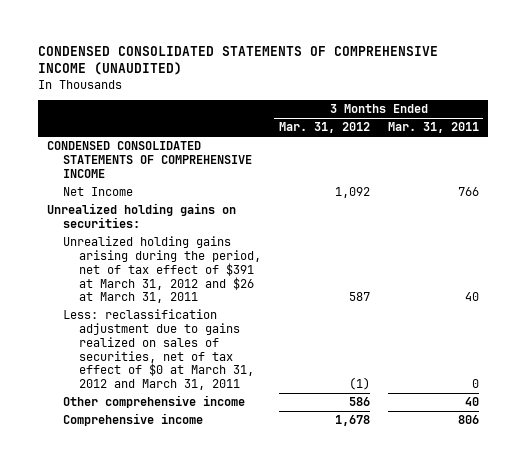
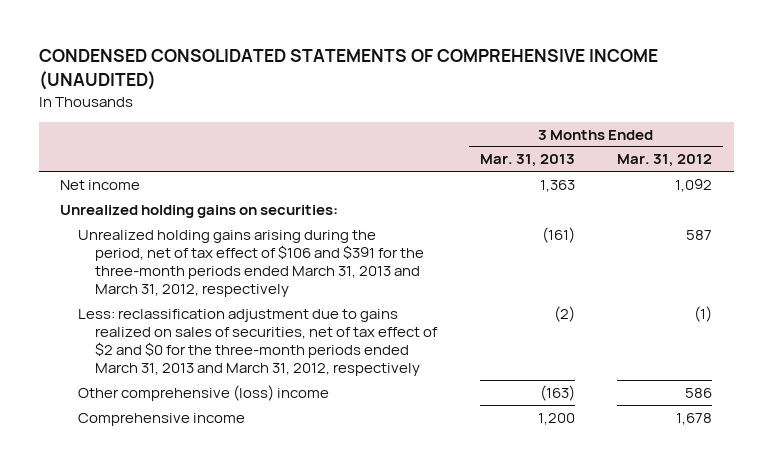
[387,122,479,134] Mar. 31, 2011 -> none
none -> [479,154,575,168] Mar. 31, 2013
[47,141,252,178] CONDENSED CONSOLIDATED STATEMENTS OF COMPREHENSIVE INCOME -> none
[62,187,133,197] Net Income -> [59,179,140,190] Net income
[62,236,261,304] Unrealized holding gains arising during the period, net of tax effect of $391 at March 31, 2012 and $26 at March 31, 2011 -> [77,229,425,298] Unrealized holding gains arising during the period, net of tax effect of $106 and $391 for the three-month periods ended March 31, 2013 and March 31, 2012, respectively
[62,309,254,391] Less: reclassification adjustment due to gains realized on sales of securities, net of tax effect of $0 at March 31, 2012 and March 31, 2011 -> [77,308,439,377] Less: reclassification adjustment due to gains realized on sales of securities, net of tax effect of $2 and $0 for the three-month periods ended March 31, 2013 and March 31, 2012, respectively
[62,395,245,409] Other comprehensive income -> [77,384,329,401] Other comprehensive (loss) income

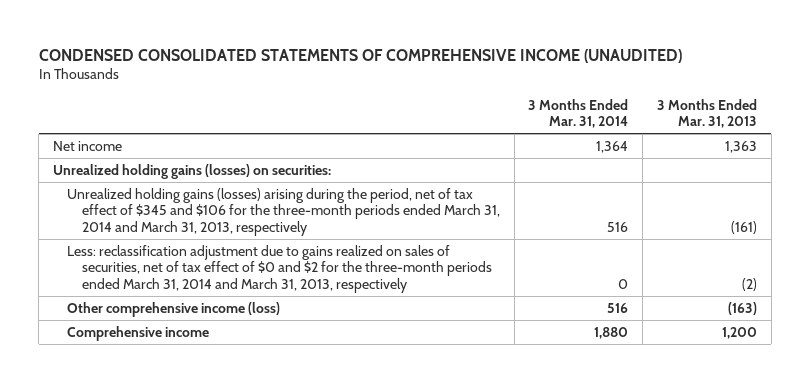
[617,154,713,168] Mar. 31, 2012 -> none
none -> [528,98,629,129] 3 Months Ended Mar. 31, 2014
[59,204,338,218] Unrealized holding gains on securities: -> [53,163,332,179] Unrealized holding gains (losses) on securities:
[77,229,425,298] Unrealized holding gains arising during the period, net of tax effect of $106 and $391 for the three-month periods ended March 31, 2013 and March 31, 2012, respectively -> [67,187,500,236] Unrealized holding gains (losses) arising during the period, net of tax effect of $345 and $106 for the three-month periods ended March 31, 2014 and March 31, 2013, respectively
[77,308,439,377] Less: reclassification adjustment due to gains realized on sales of securities, net of tax effect of $2 and $0 for the three-month periods ended March 31, 2013 and March 31, 2012, respectively -> [67,244,492,293] Less: reclassification adjustment due to gains realized on sales of securities, net of tax effect of $0 and $2 for the three-month periods ended March 31, 2014 and March 31, 2013, respectively
[77,384,329,401] Other comprehensive (loss) income -> [67,301,281,317] Other comprehensive income (loss)

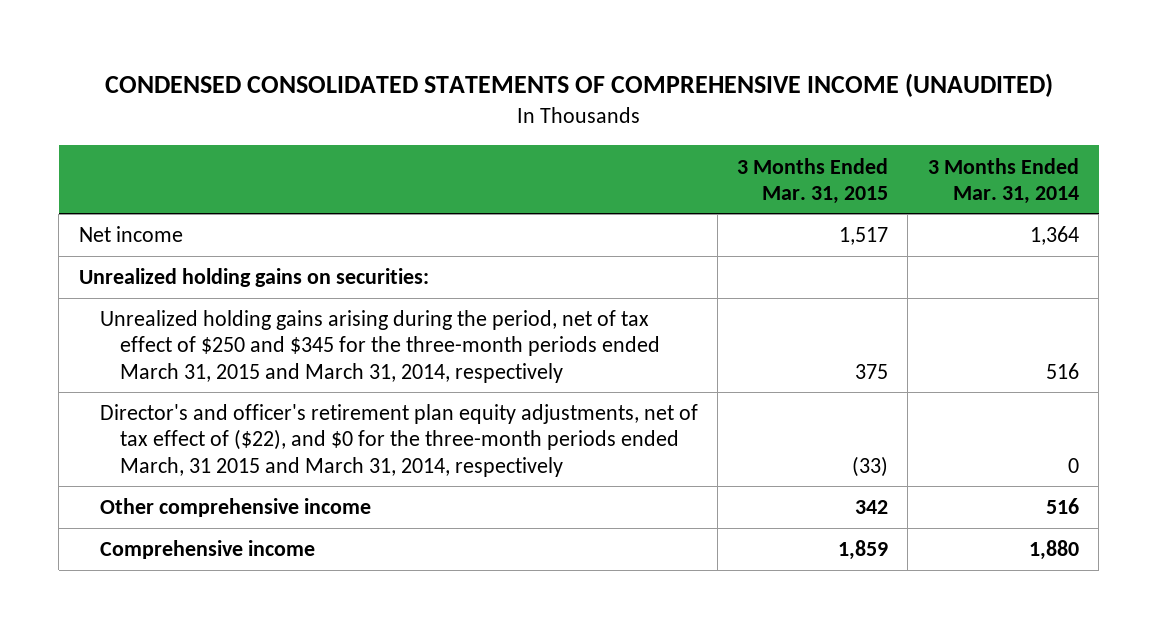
[657,98,758,129] 3 Months Ended Mar. 31, 2013 -> none
none -> [737,157,889,204] 3 Months Ended Mar. 31, 2015
[67,244,492,293] Less: reclassification adjustment due to gains realized on sales of securities, net of tax effect of $0 and $2 for the three-month periods ended March 31, 2014 and March 31, 2013, respectively -> none
[53,163,332,179] Unrealized holding gains (losses) on securities: -> [78,268,429,288] Unrealized holding gains on securities:
[67,187,500,236] Unrealized holding gains (losses) arising during the period, net of tax effect of $345 and $106 for the three-month periods ended March 31, 2014 and March 31, 2013, respectively -> [99,310,661,383] Unrealized holding gains arising during the period, net of tax effect of $250 and $345 for the three-month periods ended March 31, 2015 and March 31, 2014, respectively
none -> [99,404,698,477] Director's and officer's retirement plan equity adjustments, net of tax effect of ($22), and $0 for the three-month periods ended March, 31 2015 and March 31, 2014, respectively
[67,301,281,317] Other comprehensive income (loss) -> [99,498,371,518] Other comprehensive income

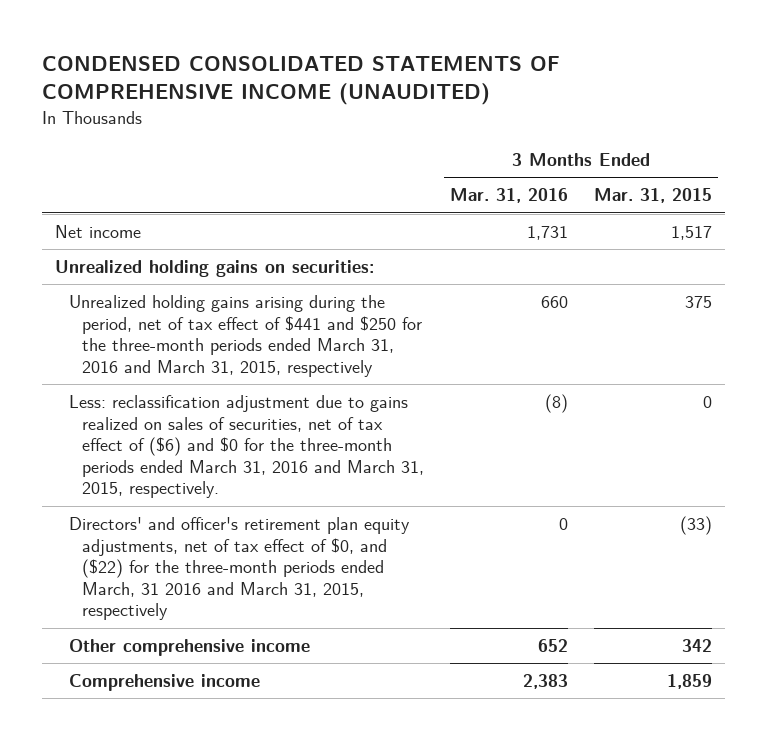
[927,157,1079,204] 3 Months Ended Mar. 31, 2014 -> none
none -> [450,188,569,204] Mar. 31, 2016
[99,310,661,383] Unrealized holding gains arising during the period, net of tax effect of $250 and $345 for the three-month periods ended March 31, 2015 and March 31, 2014, respectively -> [68,295,423,377] Unrealized holding gains arising during the period, net of tax effect of $441 and $250 for the three-month periods ended March 31, 2016 and March 31, 2015, respectively
none -> [68,395,425,499] Less: reclassification adjustment due to gains realized on sales of securities, net of tax effect of ($6) and $0 for the three-month periods ended March 31, 2016 and March 31, 2015, respectively.
[99,404,698,477] Director's and officer's retirement plan equity adjustments, net of tax effect of ($22), and $0 for the three-month periods ended March, 31 2015 and March 31, 2014, respectively -> [68,517,410,621] Directors' and officer's retirement plan equity adjustments, net of tax effect of $0, and ($22) for the three-month periods ended March, 31 2016 and March 31, 2015, respectively

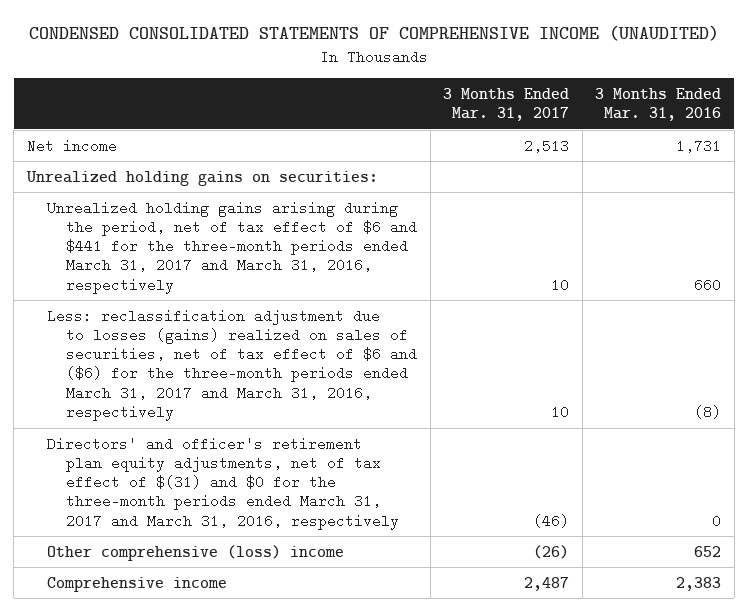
[593,188,712,204] Mar. 31, 2015 -> none
none -> [443,88,570,122] 3 Months Ended Mar. 31, 2017
[68,295,423,377] Unrealized holding gains arising during the period, net of tax effect of $441 and $250 for the three-month periods ended March 31, 2016 and March 31, 2015, respectively -> [46,200,418,294] Unrealized holding gains arising during the period, net of tax effect of $6 and $441 for the three-month periods ended March 31, 2017 and March 31, 2016, respectively
[68,395,425,499] Less: reclassification adjustment due to gains realized on sales of securities, net of tax effect of ($6) and $0 for the three-month periods ended March 31, 2016 and March 31, 2015, respectively. -> [46,308,418,421] Less: reclassification adjustment due to losses (gains) realized on sales of securities, net of tax effect of $6 and ($6) for the three-month periods ended March 31, 2017 and March 31, 2016, respectively
[68,517,410,621] Directors' and officer's retirement plan equity adjustments, net of tax effect of $0, and ($22) for the three-month periods ended March, 31 2016 and March 31, 2015, respectively -> [46,436,400,530] Directors' and officer's retirement plan equity adjustments, net of tax effect of $(31) and $0 for the three-month periods ended March 31, 2017 and March 31, 2016, respectively
[68,639,310,657] Other comprehensive income -> [46,544,344,561] Other comprehensive (loss) income

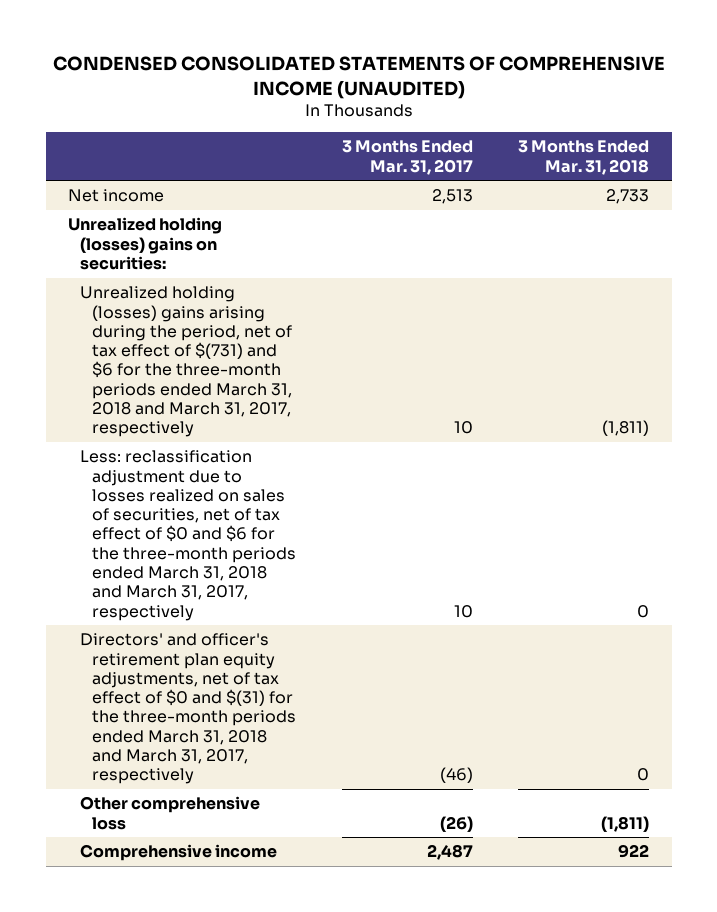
[595,88,722,122] 3 Months Ended Mar. 31, 2016 -> none
none -> [517,140,649,175] 3 Months Ended Mar. 31, 2018
[25,170,378,186] Unrealized holding gains on securities: -> [68,217,223,270] Unrealized holding (losses) gains on securities:
[46,200,418,294] Unrealized holding gains arising during the period, net of tax effect of $6 and $441 for the three-month periods ended March 31, 2017 and March 31, 2016, respectively -> [80,286,293,438] Unrealized holding (losses) gains arising during the period, net of tax effect of $(731) and $6 for the three-month periods ended March 31, 2018 and March 31, 2017, respectively
[46,308,418,421] Less: reclassification adjustment due to losses (gains) realized on sales of securities, net of tax effect of $6 and ($6) for the three-month periods ended March 31, 2017 and March 31, 2016, respectively -> [80,450,297,621] Less: reclassification adjustment due to losses realized on sales of securities, net of tax effect of $0 and $6 for the three-month periods ended March 31, 2018 and March 31, 2017, respectively
[46,436,400,530] Directors' and officer's retirement plan equity adjustments, net of tax effect of $(31) and $0 for the three-month periods ended March 31, 2017 and March 31, 2016, respectively -> [80,633,297,785] Directors' and officer's retirement plan equity adjustments, net of tax effect of $0 and $(31) for the three-month periods ended March 31, 2018 and March 31, 2017, respectively
[46,544,344,561] Other comprehensive (loss) income -> [80,796,261,830] Other comprehensive loss

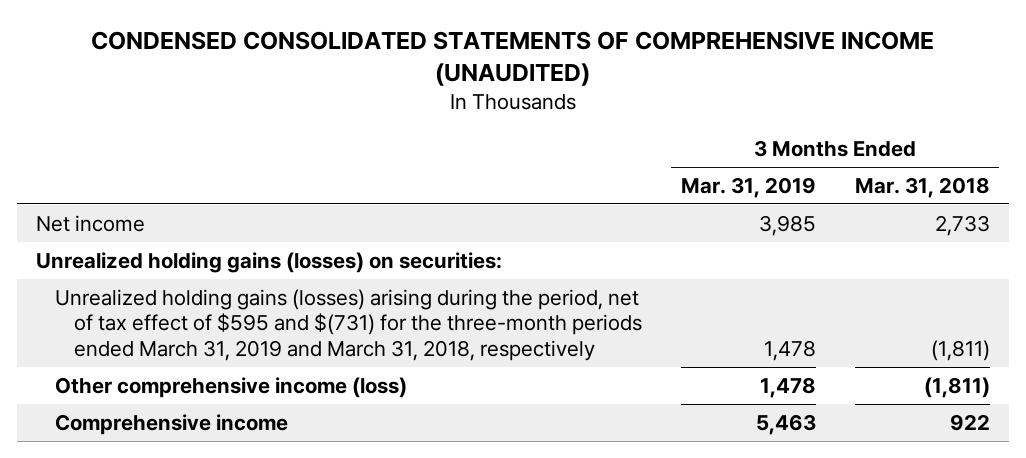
[341,140,473,175] 3 Months Ended Mar. 31, 2017 -> none
none -> [680,176,816,198] Mar. 31, 2019
[80,450,297,621] Less: reclassification adjustment due to losses realized on sales of securities, net of tax effect of $0 and $6 for the three-month periods ended March 31, 2018 and March 31, 2017, respectively -> none
[80,633,297,785] Directors' and officer's retirement plan equity adjustments, net of tax effect of $0 and $(31) for the three-month periods ended March 31, 2018 and March 31, 2017, respectively -> none
[68,217,223,270] Unrealized holding (losses) gains on securities: -> [36,251,503,273] Unrealized holding gains (losses) on securities:
[80,286,293,438] Unrealized holding (losses) gains arising during the period, net of tax effect of $(731) and $6 for the three-month periods ended March 31, 2018 and March 31, 2017, respectively -> [55,288,643,361] Unrealized holding gains (losses) arising during the period, net of tax effect of $595 and $(731) for the three-month periods ended March 31, 2019 and March 31, 2018, respectively
[80,796,261,830] Other comprehensive loss -> [55,376,408,398] Other comprehensive income (loss)

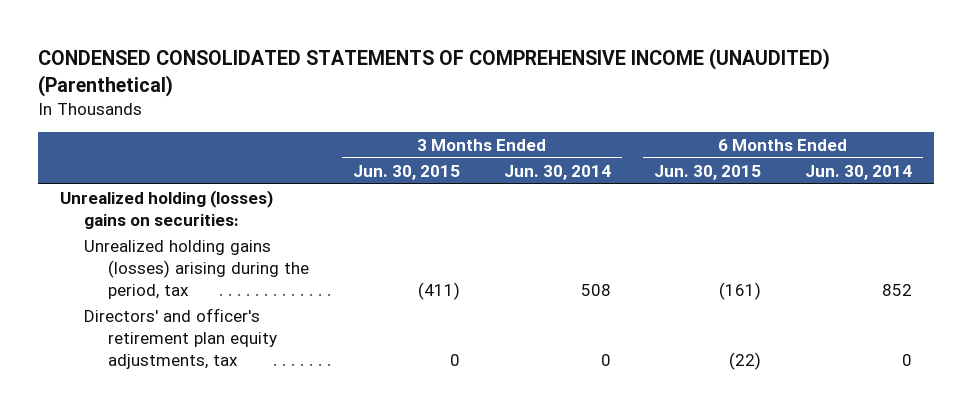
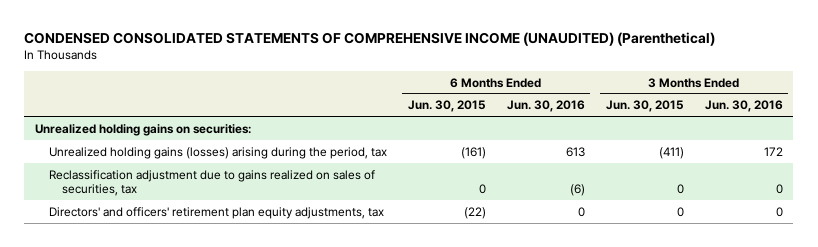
[503,164,611,180] Jun. 30, 2014 -> none
[805,164,913,180] Jun. 30, 2014 -> none
none -> [506,100,585,113] Jun. 30, 2016
none -> [704,100,783,113] Jun. 30, 2016
[60,190,274,229] Unrealized holding (losses) gains on securities: -> [34,123,251,136] Unrealized holding gains on securities:
none -> [48,169,375,196] Reclassification adjustment due to gains realized on sales of securities, tax
[84,308,278,369] Directors' and officer's retirement plan equity adjustments, tax -> [48,206,384,219] Directors' and officers' retirement plan equity adjustments, tax

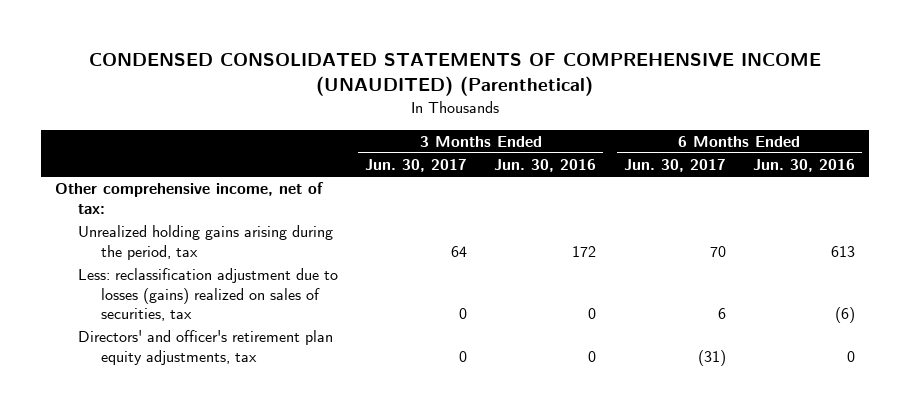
[407,100,486,113] Jun. 30, 2015 -> none
[605,100,684,113] Jun. 30, 2015 -> none
none -> [364,159,467,173] Jun. 30, 2017
none -> [623,159,726,173] Jun. 30, 2017
[34,123,251,136] Unrealized holding gains on securities: -> none
none -> [54,182,324,214] Other comprehensive income, net of tax:
[48,146,387,159] Unrealized holding gains (losses) arising during the period, tax -> [77,225,333,260] Unrealized holding gains arising during the period, tax
[48,169,375,196] Reclassification adjustment due to gains realized on sales of securities, tax -> [77,268,338,321] Less: reclassification adjustment due to losses (gains) realized on sales of securities, tax
[48,206,384,219] Directors' and officers' retirement plan equity adjustments, tax -> [77,330,333,365] Directors' and officer's retirement plan equity adjustments, tax

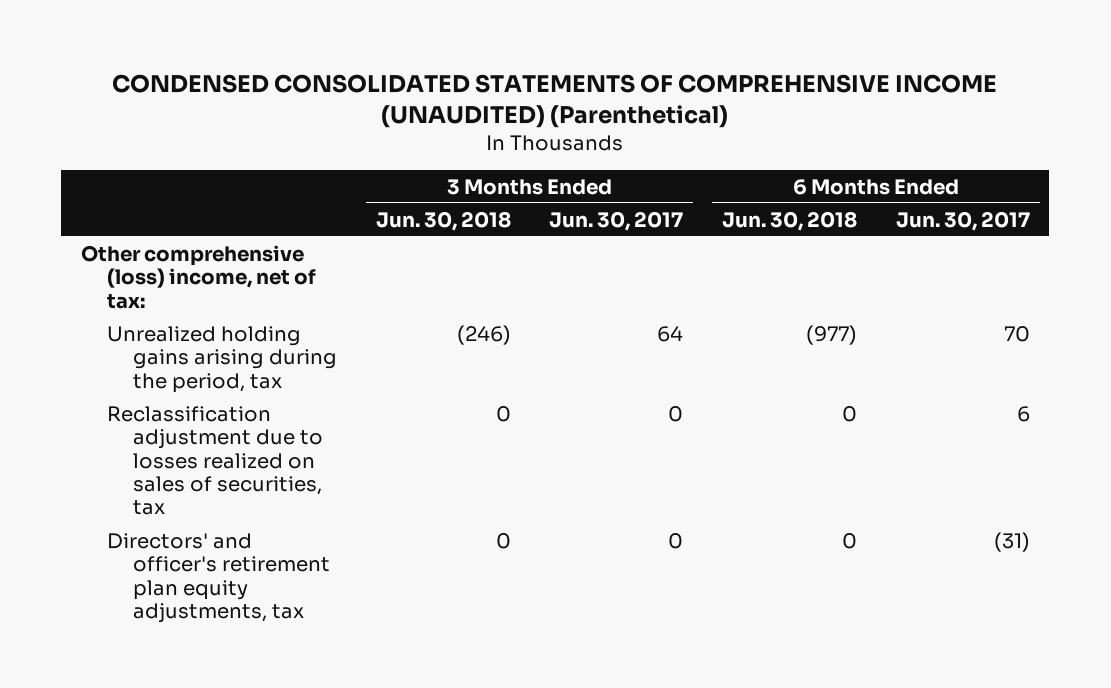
[494,159,597,173] Jun. 30, 2016 -> none
[752,159,855,173] Jun. 30, 2016 -> none
none -> [375,210,511,231] Jun. 30, 2018
none -> [722,210,858,231] Jun. 30, 2018
[54,182,324,214] Other comprehensive income, net of tax: -> [80,244,316,309] Other comprehensive (loss) income, net of tax:
[77,268,338,321] Less: reclassification adjustment due to losses (gains) realized on sales of securities, tax -> [106,405,323,516] Reclassification adjustment due to losses realized on sales of securities, tax

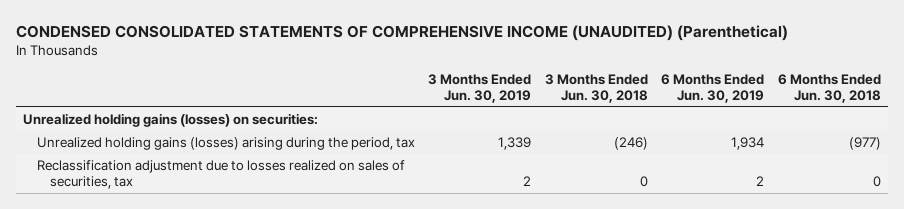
[549,210,684,231] Jun. 30, 2017 -> none
[895,210,1030,231] Jun. 30, 2017 -> none
none -> [428,74,532,104] 3 Months Ended Jun. 30, 2019
none -> [661,74,765,104] 6 Months Ended Jun. 30, 2019
[80,244,316,309] Other comprehensive (loss) income, net of tax: -> none
none -> [22,113,318,128] Unrealized holding gains (losses) on securities:
[106,325,337,393] Unrealized holding gains arising during the period, tax -> [36,137,415,151] Unrealized holding gains (losses) arising during the period, tax
[106,532,330,623] Directors' and officer's retirement plan equity adjustments, tax -> none

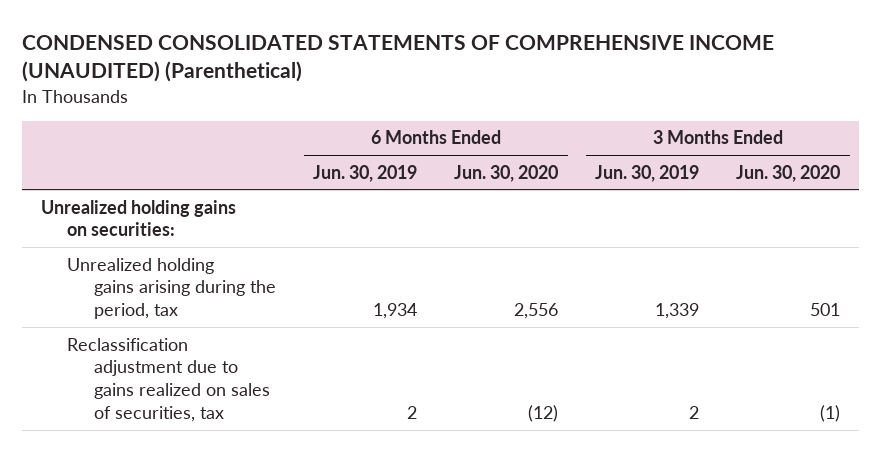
[544,74,648,104] 3 Months Ended Jun. 30, 2018 -> none
[777,74,881,104] 6 Months Ended Jun. 30, 2018 -> none
none -> [454,164,559,182] Jun. 30, 2020
none -> [736,164,841,182] Jun. 30, 2020
[22,113,318,128] Unrealized holding gains (losses) on securities: -> [40,199,236,237] Unrealized holding gains on securities:
[36,137,415,151] Unrealized holding gains (losses) arising during the period, tax -> [67,257,277,320] Unrealized holding gains arising during the period, tax
[36,160,405,190] Reclassification adjustment due to losses realized on sales of securities, tax -> [67,337,271,423] Reclassification adjustment due to gains realized on sales of securities, tax

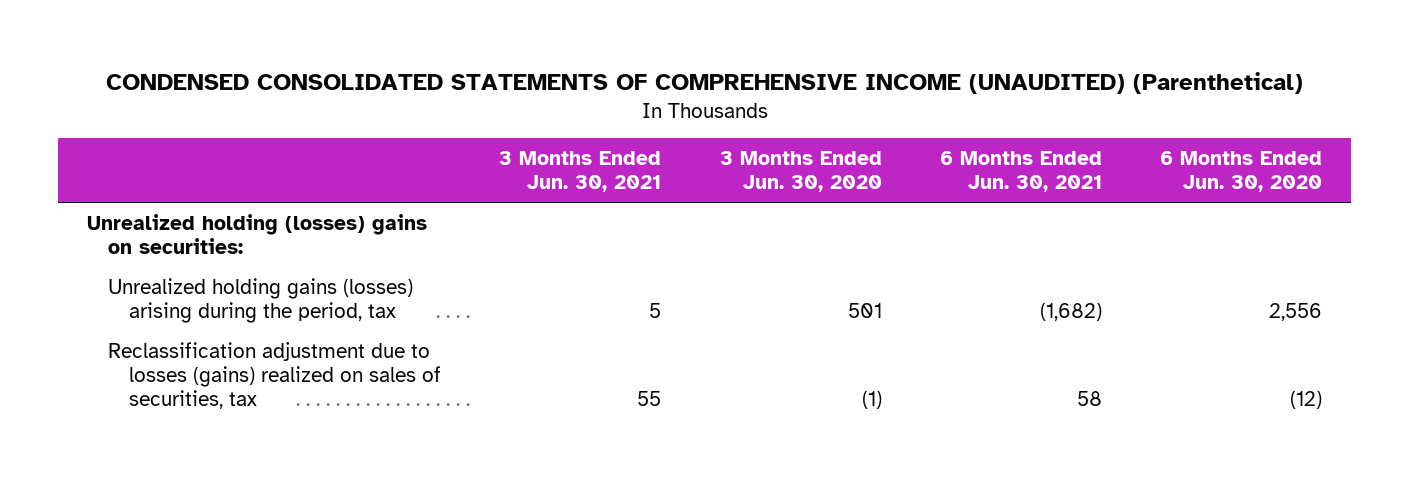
[313,164,418,182] Jun. 30, 2019 -> none
[595,164,700,182] Jun. 30, 2019 -> none
none -> [499,151,662,193] 3 Months Ended Jun. 30, 2021
none -> [939,151,1102,193] 6 Months Ended Jun. 30, 2021
[40,199,236,237] Unrealized holding gains on securities: -> [87,213,428,254] Unrealized holding (losses) gains on securities:
[67,257,277,320] Unrealized holding gains arising during the period, tax -> [108,277,414,323] Unrealized holding gains (losses) arising during the period, tax
[67,337,271,423] Reclassification adjustment due to gains realized on sales of securities, tax -> [108,341,442,410] Reclassification adjustment due to losses (gains) realized on sales of securities, tax

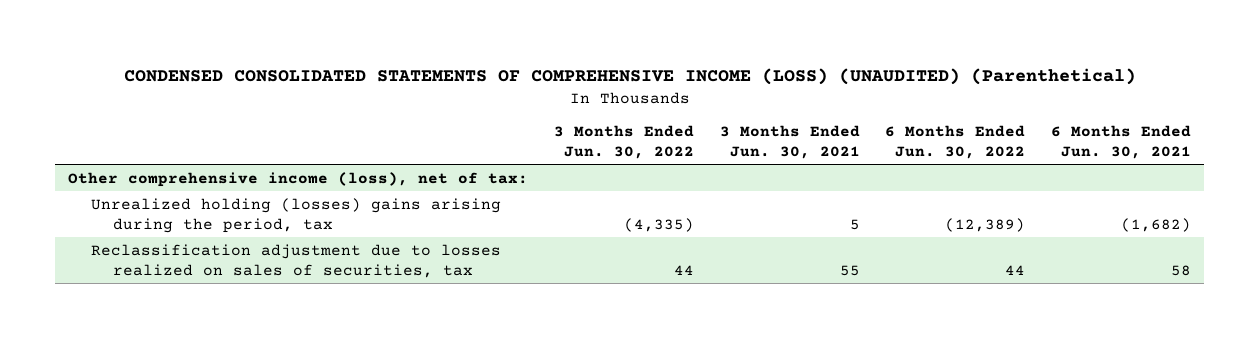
[105,72,1303,95] CONDENSED CONSOLIDATED STATEMENTS OF COMPREHENSIVE INCOME (UNAUDITED) (Parenthetical) -> [123,67,1136,85] CONDENSED CONSOLIDATED STATEMENTS OF COMPREHENSIVE INCOME (LOSS) (UNAUDITED) (Parenthetical)
[719,151,882,193] 3 Months Ended Jun. 30, 2020 -> none
[1160,151,1323,193] 6 Months Ended Jun. 30, 2020 -> none
none -> [553,125,694,160] 3 Months Ended Jun. 30, 2022
none -> [885,125,1026,160] 6 Months Ended Jun. 30, 2022
[87,213,428,254] Unrealized holding (losses) gains on securities: -> none
none -> [68,171,529,187] Other comprehensive income (loss), net of tax:
[108,277,414,323] Unrealized holding gains (losses) arising during the period, tax -> [90,197,501,233] Unrealized holding (losses) gains arising during the period, tax
[108,341,442,410] Reclassification adjustment due to losses (gains) realized on sales of securities, tax -> [90,243,501,278] Reclassification adjustment due to losses realized on sales of securities, tax

